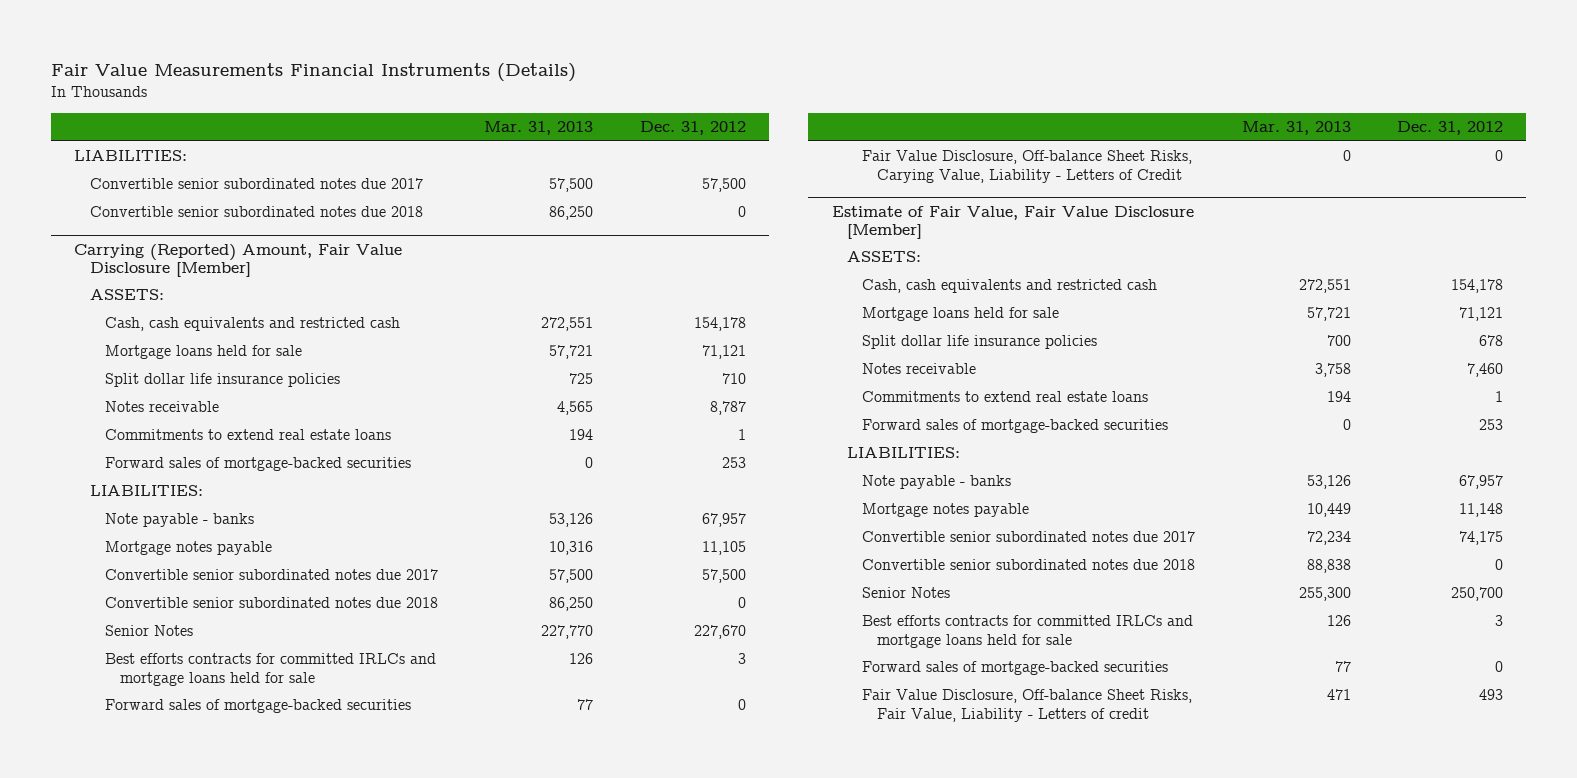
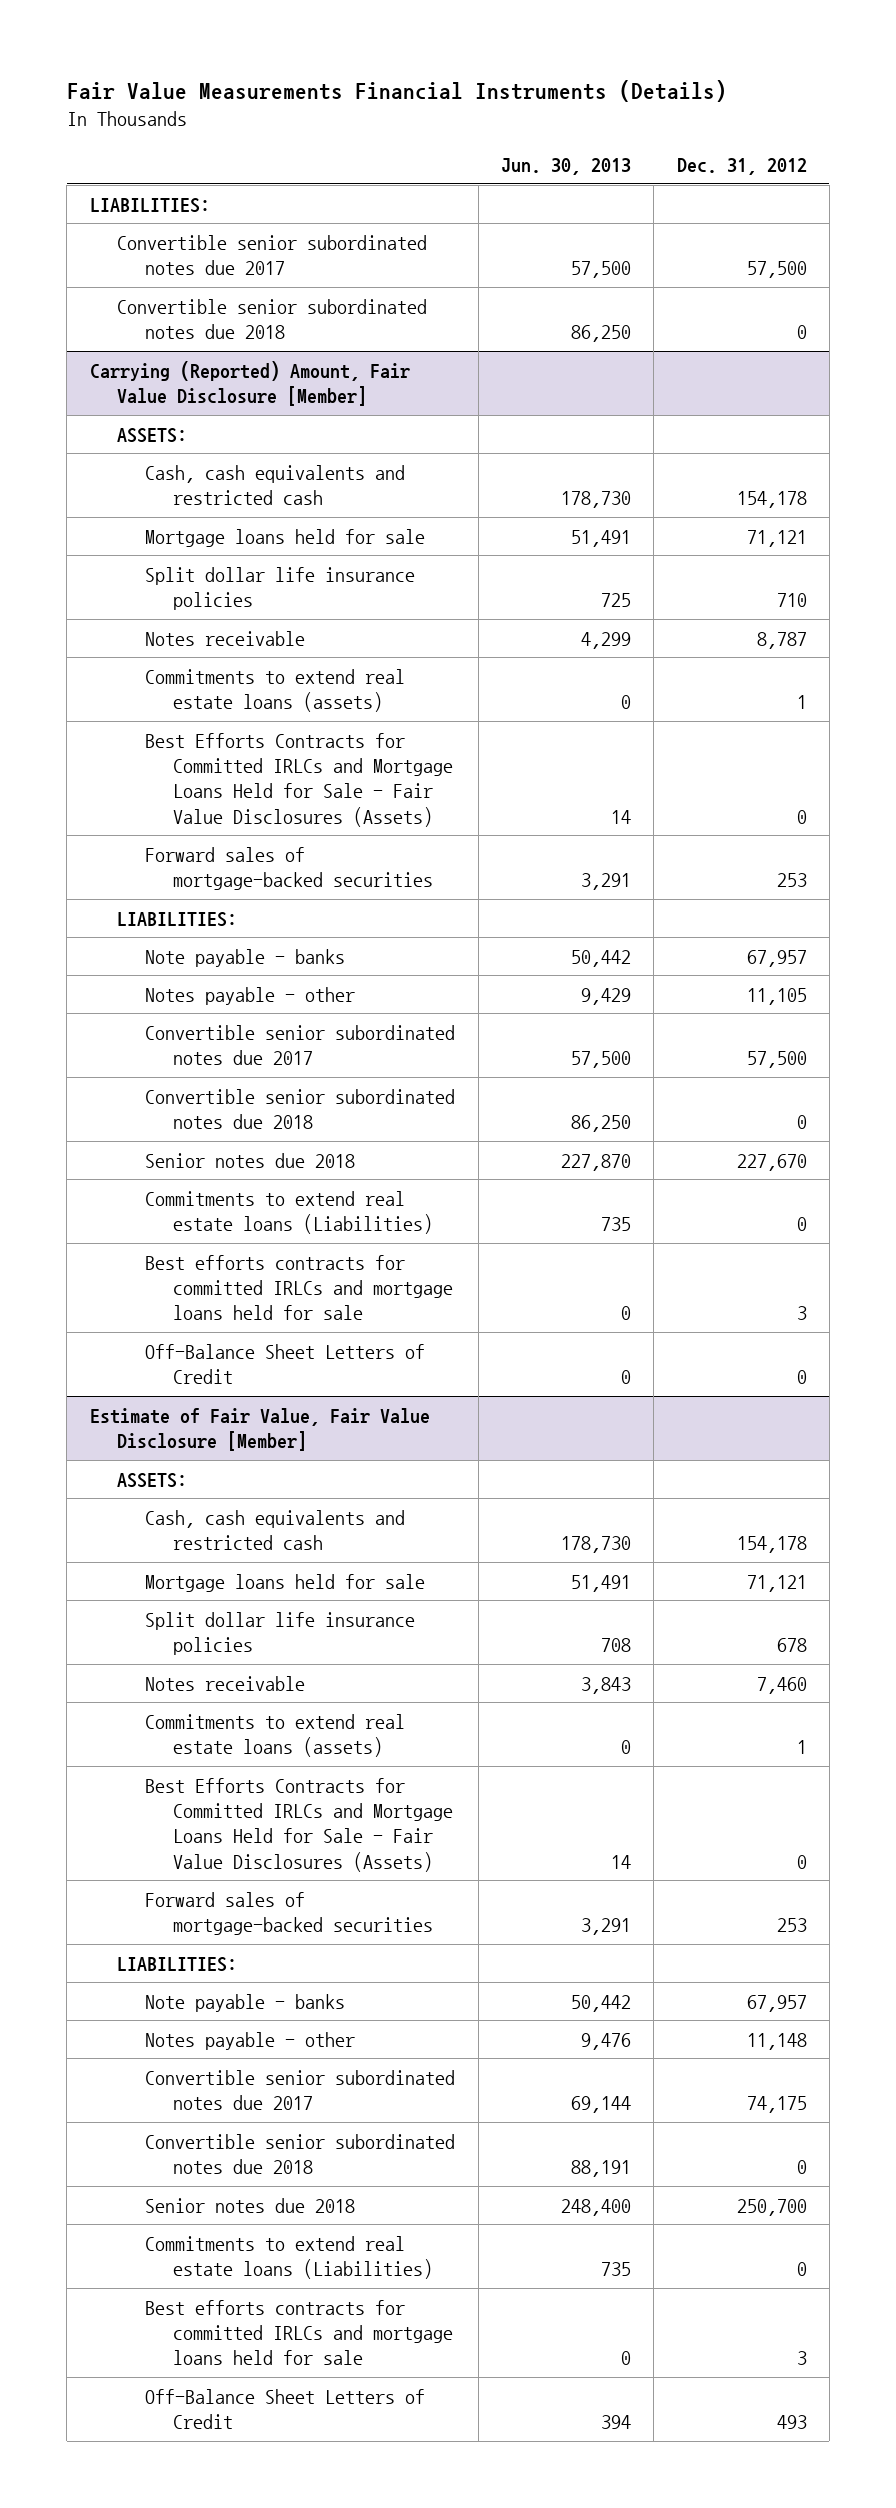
[484,121,594,136] Mar. 31, 2013 -> none
none -> [500,158,631,176] Jun. 30, 2013
[104,429,391,441] Commitments to extend real estate loans -> [145,668,406,712] Commitments to extend real estate loans (assets)
none -> [145,732,453,827] Best Efforts Contracts for Committed IRLCs and Mortgage Loans Held for Sale - Fair Value Disclosures (Assets)
[104,541,272,556] Mortgage notes payable -> [145,986,356,1005] Notes payable - other
[104,625,193,637] Senior Notes -> [145,1152,356,1168] Senior notes due 2018
none -> [145,1190,433,1234] Commitments to extend real estate loans (Liabilities)
[104,699,411,714] Forward sales of mortgage-backed securities -> none
[862,150,1193,183] Fair Value Disclosure, Off-balance Sheet Risks, Carying Value, Liability - Letters of Credit -> [145,1343,426,1384] Off-Balance Sheet Letters of Credit
[862,391,1149,403] Commitments to extend real estate loans -> [145,1713,406,1757] Commitments to extend real estate loans (assets)
none -> [145,1777,453,1872] Best Efforts Contracts for Committed IRLCs and Mortgage Loans Held for Sale - Fair Value Disclosures (Assets)
[862,503,1030,518] Mortgage notes payable -> [145,2031,356,2050] Notes payable - other
[862,587,951,599] Senior Notes -> [145,2197,356,2213] Senior notes due 2018
none -> [145,2235,433,2279] Commitments to extend real estate loans (Liabilities)
[862,661,1169,676] Forward sales of mortgage-backed securities -> none
[862,689,1193,722] Fair Value Disclosure, Off-balance Sheet Risks, Fair Value, Liability - Letters of credit -> [145,2388,426,2429] Off-Balance Sheet Letters of Credit

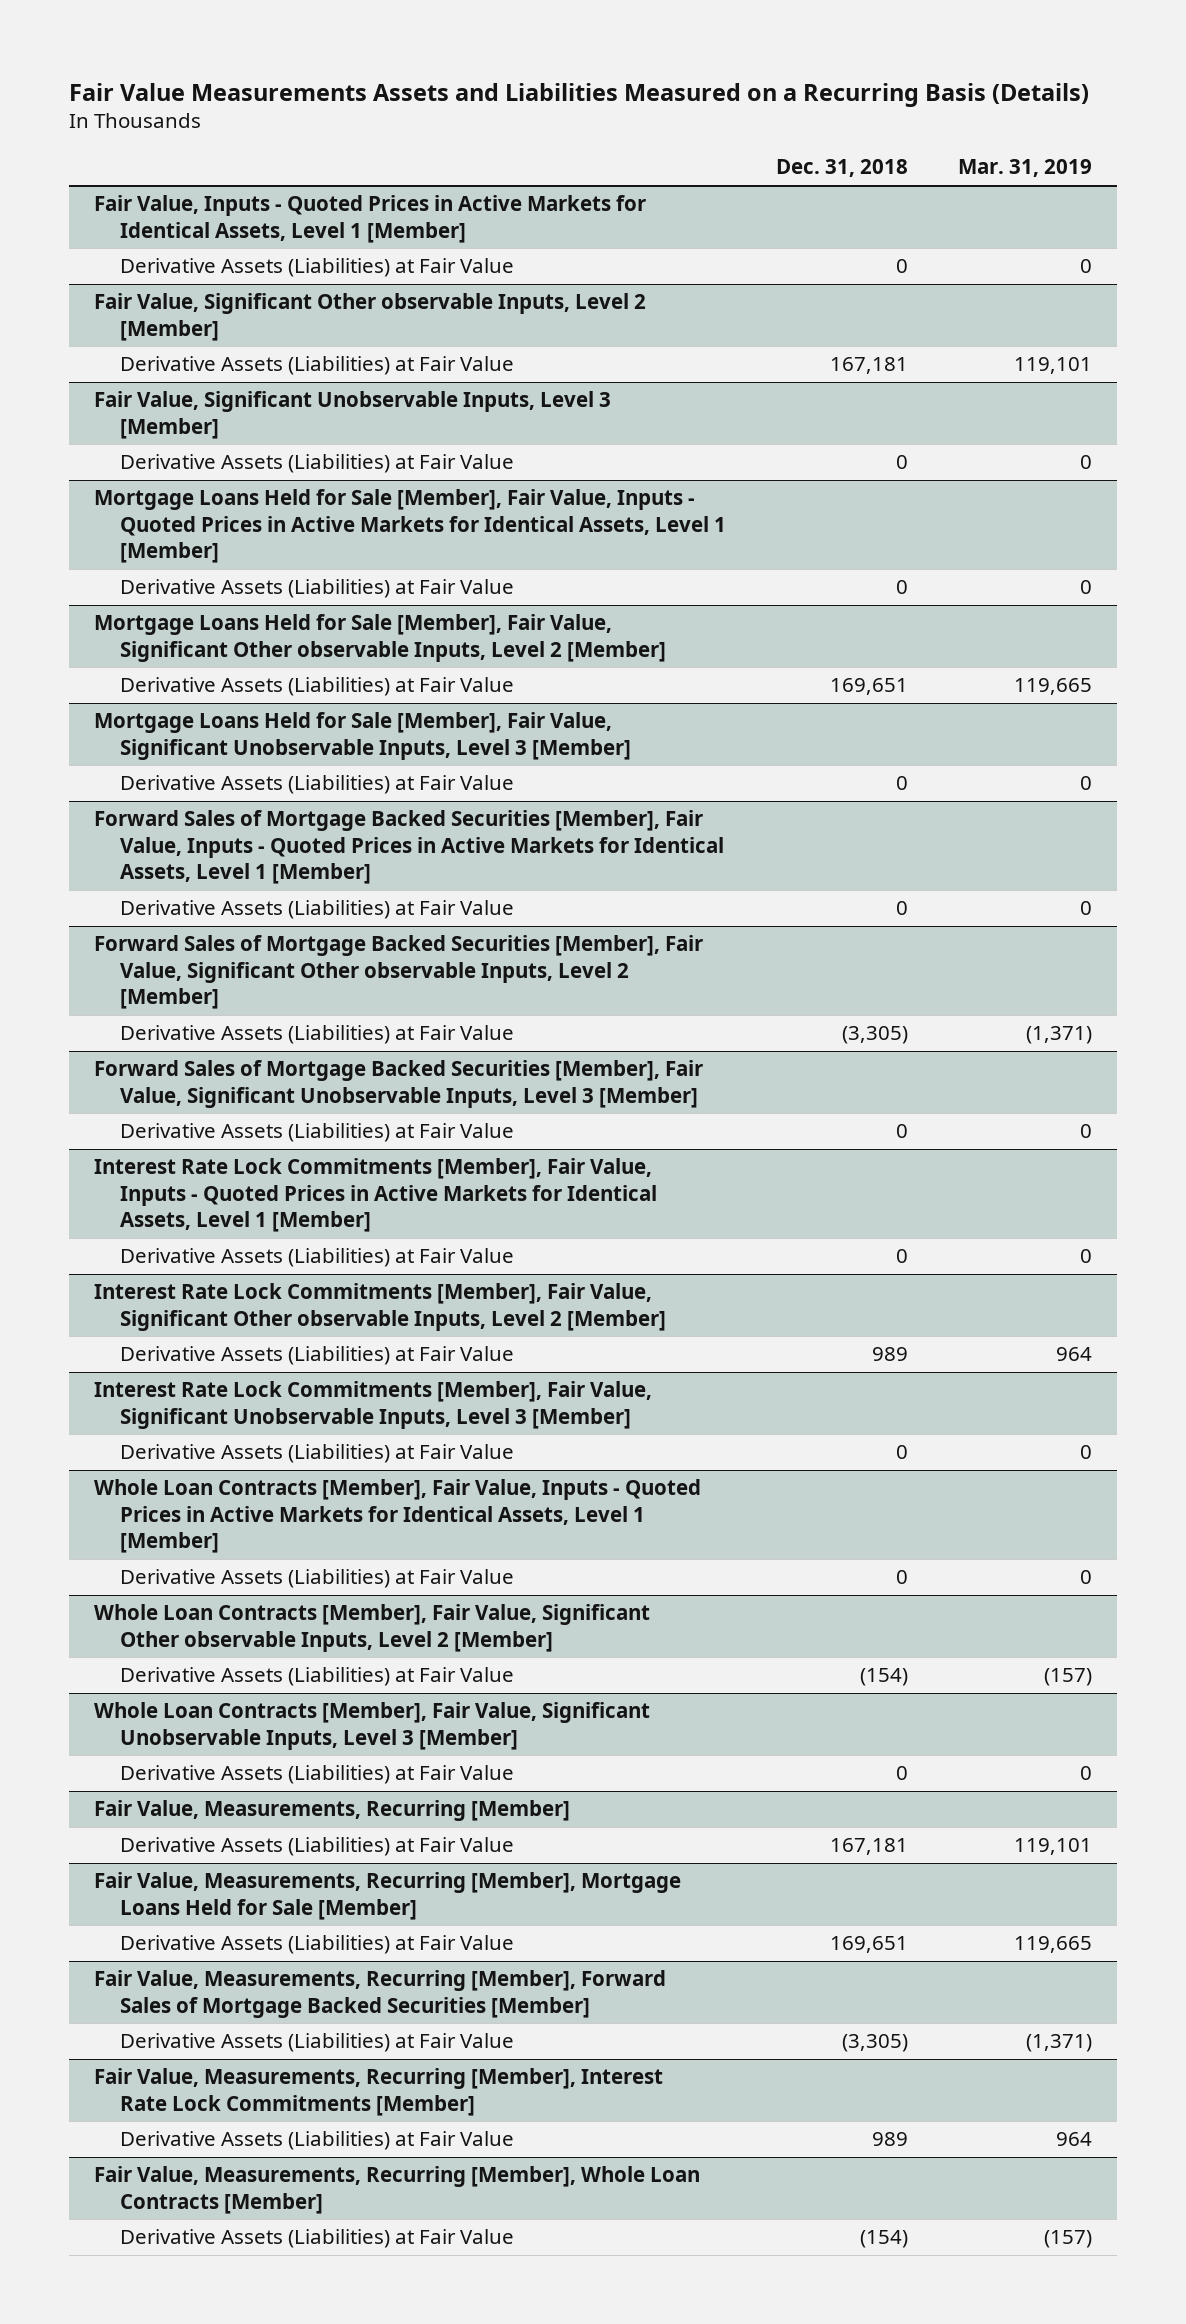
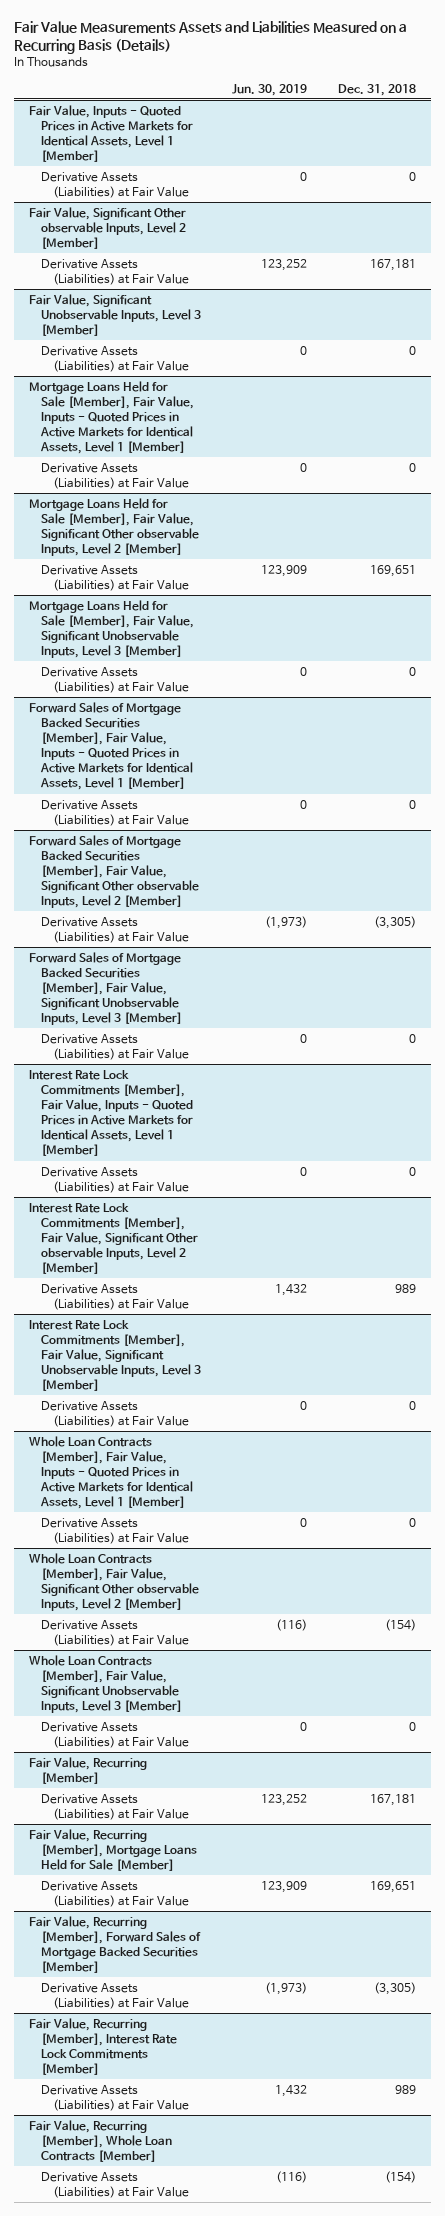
[958,159,1093,178] Mar. 31, 2019 -> none
none -> [231,83,307,96] Jun. 30, 2019
[94,1800,571,1822] Fair Value, Measurements, Recurring [Member] -> [28,1756,147,1784] Fair Value, Recurring [Member]
[94,1872,682,1920] Fair Value, Measurements, Recurring [Member], Mortgage Loans Held for Sale [Member] -> [28,1828,198,1871] Fair Value, Recurring [Member], Mortgage Loans Held for Sale [Member]
[94,1970,667,2018] Fair Value, Measurements, Recurring [Member], Forward Sales of Mortgage Backed Securities [Member] -> [28,1915,202,1974] Fair Value, Recurring [Member], Forward Sales of Mortgage Backed Securities [Member]
[94,2068,664,2116] Fair Value, Measurements, Recurring [Member], Interest Rate Lock Commitments [Member] -> [28,2017,178,2076] Fair Value, Recurring [Member], Interest Rate Lock Commitments [Member]
[94,2166,701,2214] Fair Value, Measurements, Recurring [Member], Whole Loan Contracts [Member] -> [28,2119,173,2162] Fair Value, Recurring [Member], Whole Loan Contracts [Member]

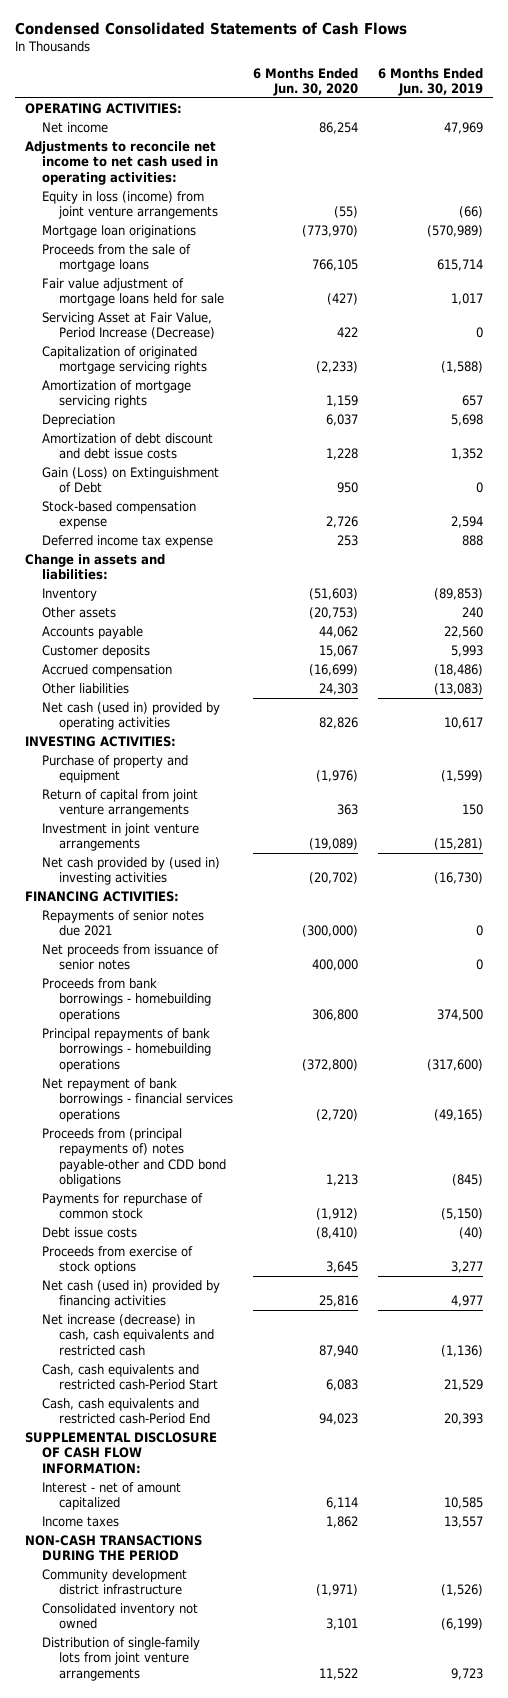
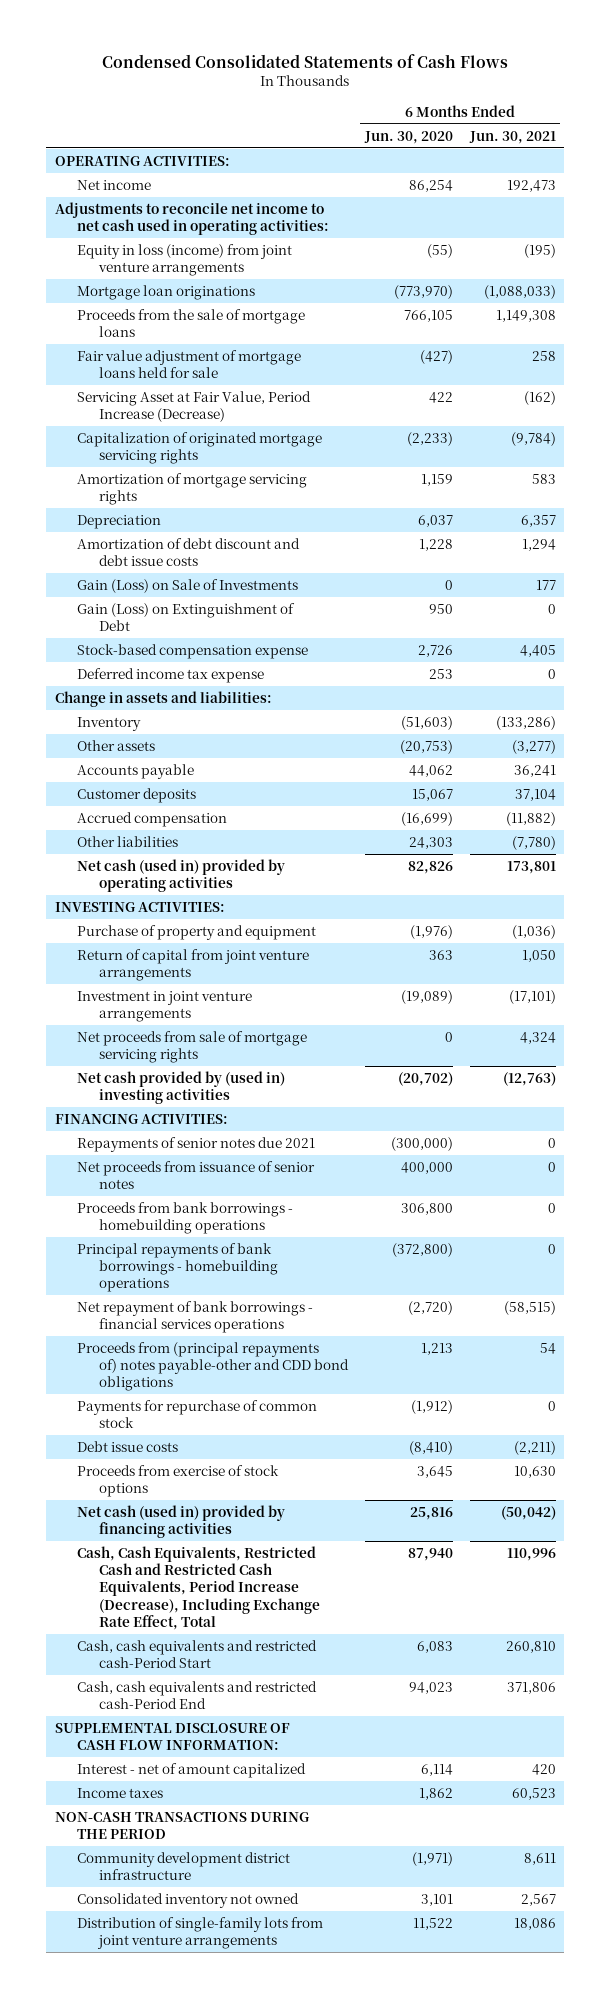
[377,67,483,96] 6 Months Ended Jun. 30, 2019 -> none
none -> [468,130,556,144] Jun. 30, 2021
none -> [76,579,298,594] Gain (Loss) on Sale of Investments
none -> [76,1031,307,1064] Net proceeds from sale of mortgage servicing rights
[41,1314,214,1356] Net increase (decrease) in cash, cash equivalents and restricted cash -> [76,1546,320,1630] Cash, Cash Equivalents, Restricted Cash and Restricted Cash Equivalents, Period Increase (Decrease), Including Exchange Rate Effect, Total

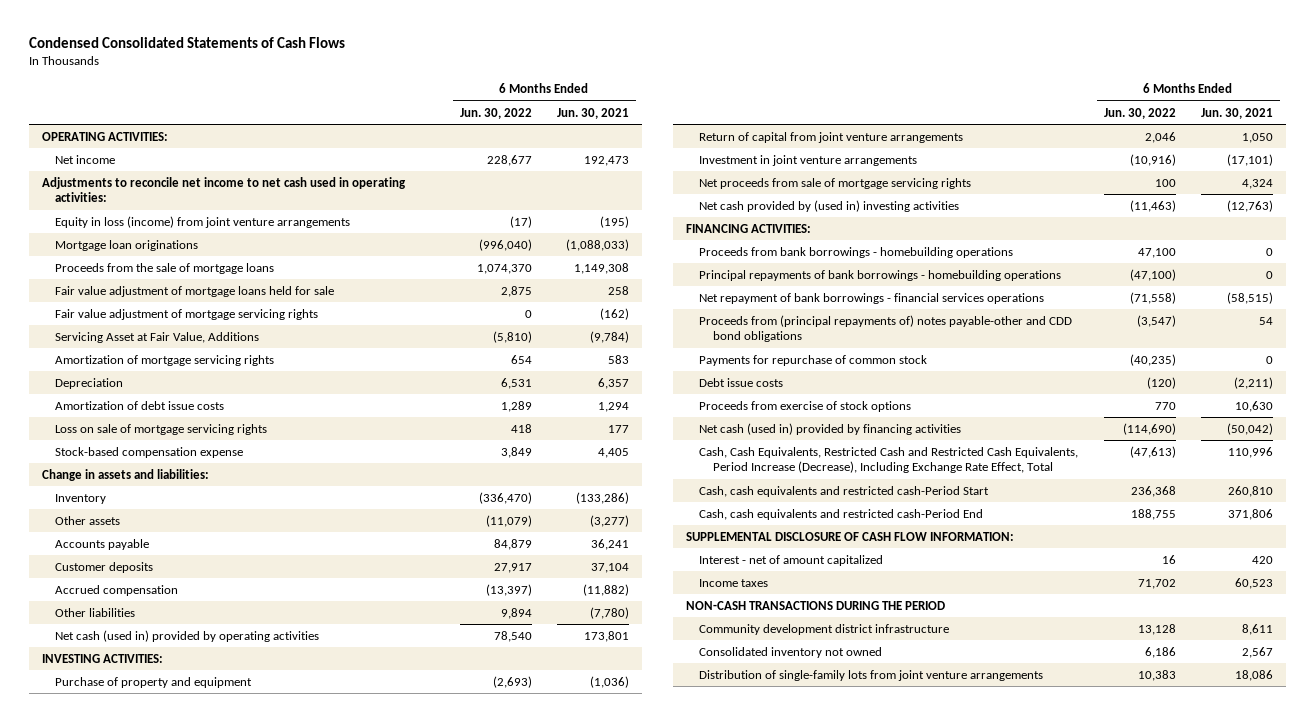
[363,130,453,144] Jun. 30, 2020 -> none
none -> [459,107,532,119] Jun. 30, 2022
[76,391,311,423] Servicing Asset at Fair Value, Period Increase (Decrease) -> [55,308,319,320] Fair value adjustment of mortgage servicing rights
[76,432,322,465] Capitalization of originated mortgage servicing rights -> [55,331,260,343] Servicing Asset at Fair Value, Additions
[76,603,295,632] Gain (Loss) on Extinguishment of Debt -> none
[76,538,300,567] Amortization of debt discount and debt issue costs -> [55,400,225,410] Amortization of debt issue costs
[76,579,298,594] Gain (Loss) on Sale of Investments -> [55,423,268,435] Loss on sale of mortgage servicing rights
[76,668,264,684] Deferred income tax expense -> none
[76,1137,315,1153] Repayments of senior notes due 2021 -> none
[76,1161,315,1190] Net proceeds from issuance of senior notes -> none

